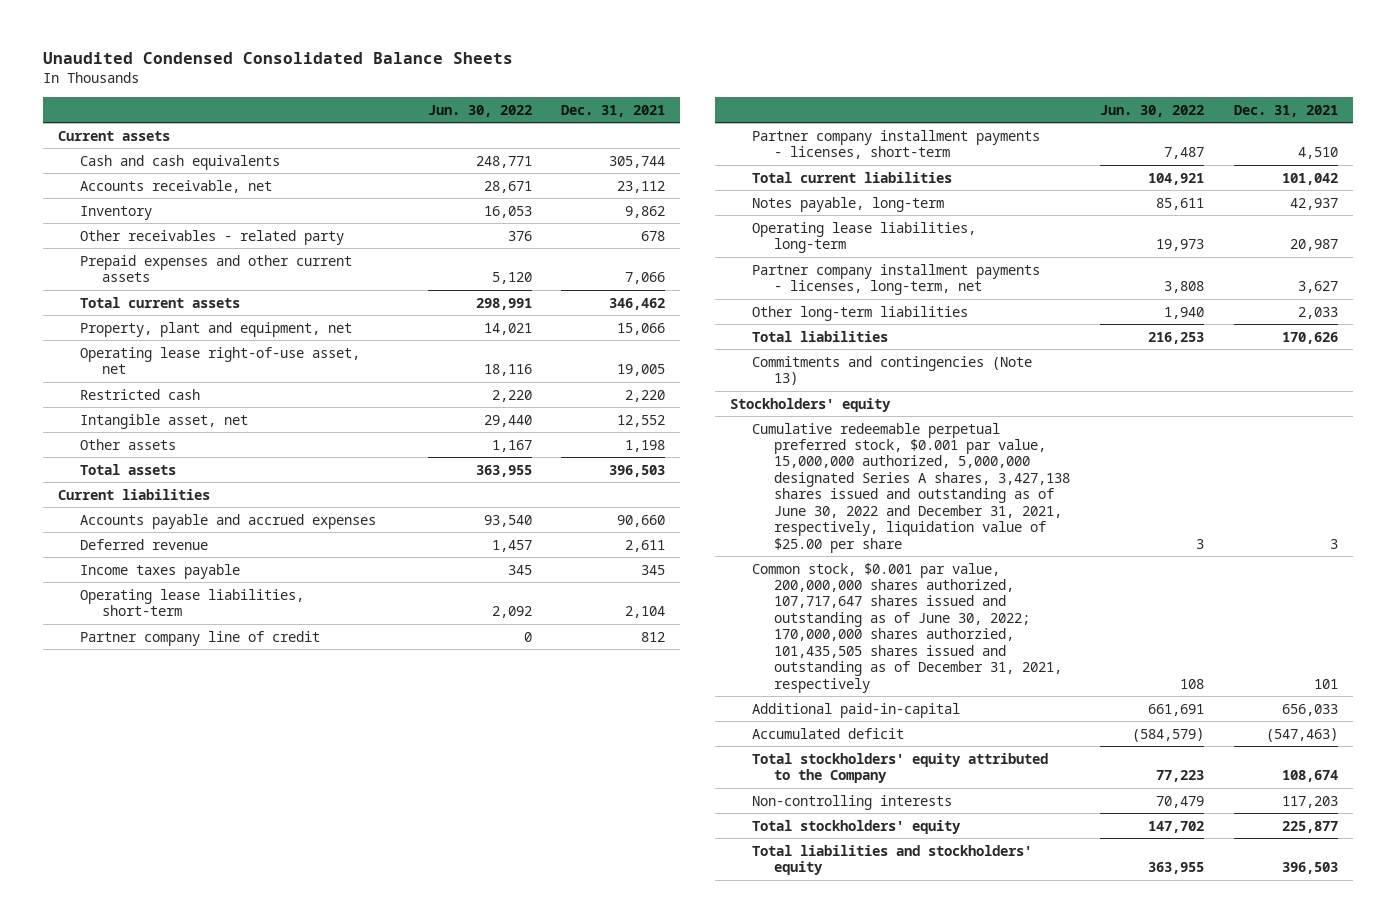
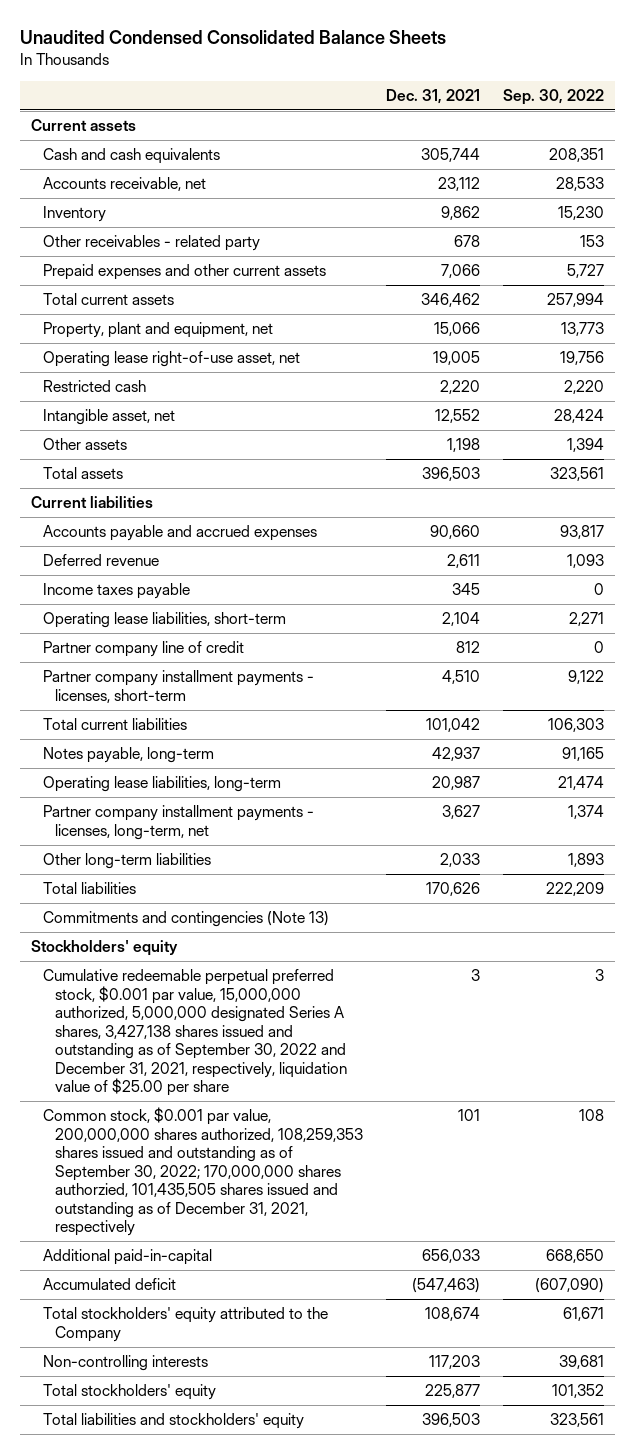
[427,104,532,117] Jun. 30, 2022 -> none
none -> [502,88,604,105] Sep. 30, 2022
[752,422,1071,553] Cumulative redeemable perpetual preferred stock, $0.001 par value, 15,000,000 authorized, 5,000,000 designated Series A shares, 3,427,138 shares issued and outstanding as of June 30, 2022 and December 31, 2021, respectively, liquidation value of $25.00 per share -> [43,969,348,1097] Cumulative redeemable perpetual preferred stock, $0.001 par value, 15,000,000 authorized, 5,000,000 designated Series A shares, 3,427,138 shares issued and outstanding as of September 30, 2022 and December 31, 2021, respectively, liquidation value of $25.00 per share
[752,562,1063,693] Common stock, $0.001 par value, 200,000,000 shares authorized, 107,717,647 shares issued and outstanding as of June 30, 2022; 170,000,000 shares authorzied, 101,435,505 shares issued and outstanding as of December 31, 2021, respectively -> [43,1107,364,1237] Common stock, $0.001 par value, 200,000,000 shares authorized, 108,259,353 shares issued and outstanding as of September 30, 2022; 170,000,000 shares authorzied, 101,435,505 shares issued and outstanding as of December 31, 2021, respectively

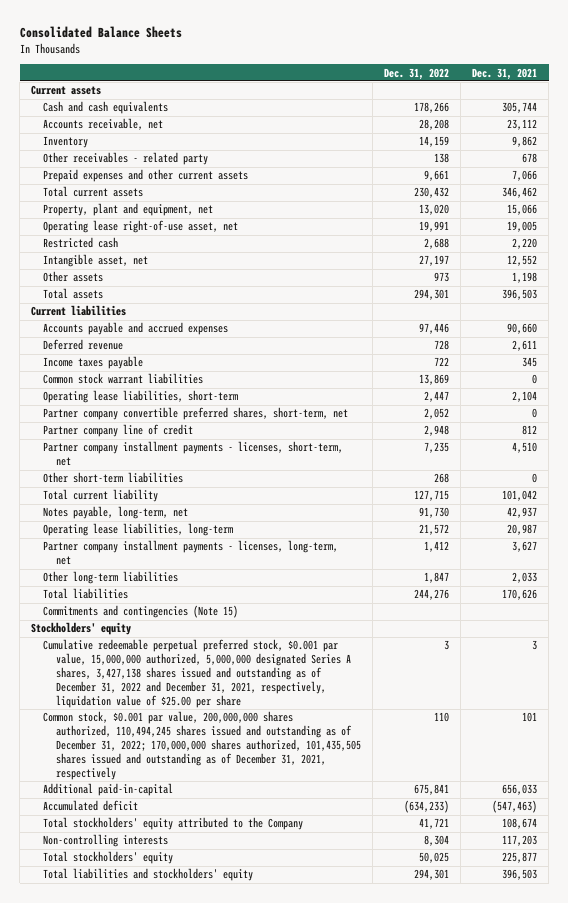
[20,30,447,45] Unaudited Condensed Consolidated Balance Sheets -> [19,26,182,39] Consolidated Balance Sheets
[502,88,604,105] Sep. 30, 2022 -> none
none -> [383,67,449,80] Dec. 31, 2022
none -> [43,373,204,385] Common stock warrant liabilities
none -> [43,407,349,421] Partner company convertible preferred shares, short-term, net
[43,670,315,703] Partner company installment payments - licenses, short-term -> [43,441,344,467] Partner company installment payments - licenses, short-term, net
none -> [43,472,184,484] Other short-term liabilities
[43,718,188,731] Total current liabilities -> [43,489,159,503] Total current liability
[43,747,215,764] Notes payable, long-term -> [43,506,189,520] Notes payable, long-term, net
[43,911,330,928] Commitments and contingencies (Note 13) -> [43,605,239,619] Commitments and contingencies (Note 15)
[43,969,348,1097] Cumulative redeemable perpetual preferred stock, $0.001 par value, 15,000,000 authorized, 5,000,000 designated Series A shares, 3,427,138 shares issued and outstanding as of September 30, 2022 and December 31, 2021, respectively, liquidation value of $25.00 per share -> [43,639,351,708] Cumulative redeemable perpetual preferred stock, $0.001 par value, 15,000,000 authorized, 5,000,000 designated Series A shares, 3,427,138 shares issued and outstanding as of December 31, 2022 and December 31, 2021, respectively, liquidation value of $25.00 per share
[43,1107,364,1237] Common stock, $0.001 par value, 200,000,000 shares authorized, 108,259,353 shares issued and outstanding as of September 30, 2022; 170,000,000 shares authorzied, 101,435,505 shares issued and outstanding as of December 31, 2021, respectively -> [43,711,361,780] Common stock, $0.001 par value, 200,000,000 shares authorized, 110,494,245 shares issued and outstanding as of December 31, 2022; 170,000,000 shares authorized, 101,435,505 shares issued and outstanding as of December 31, 2021, respectively

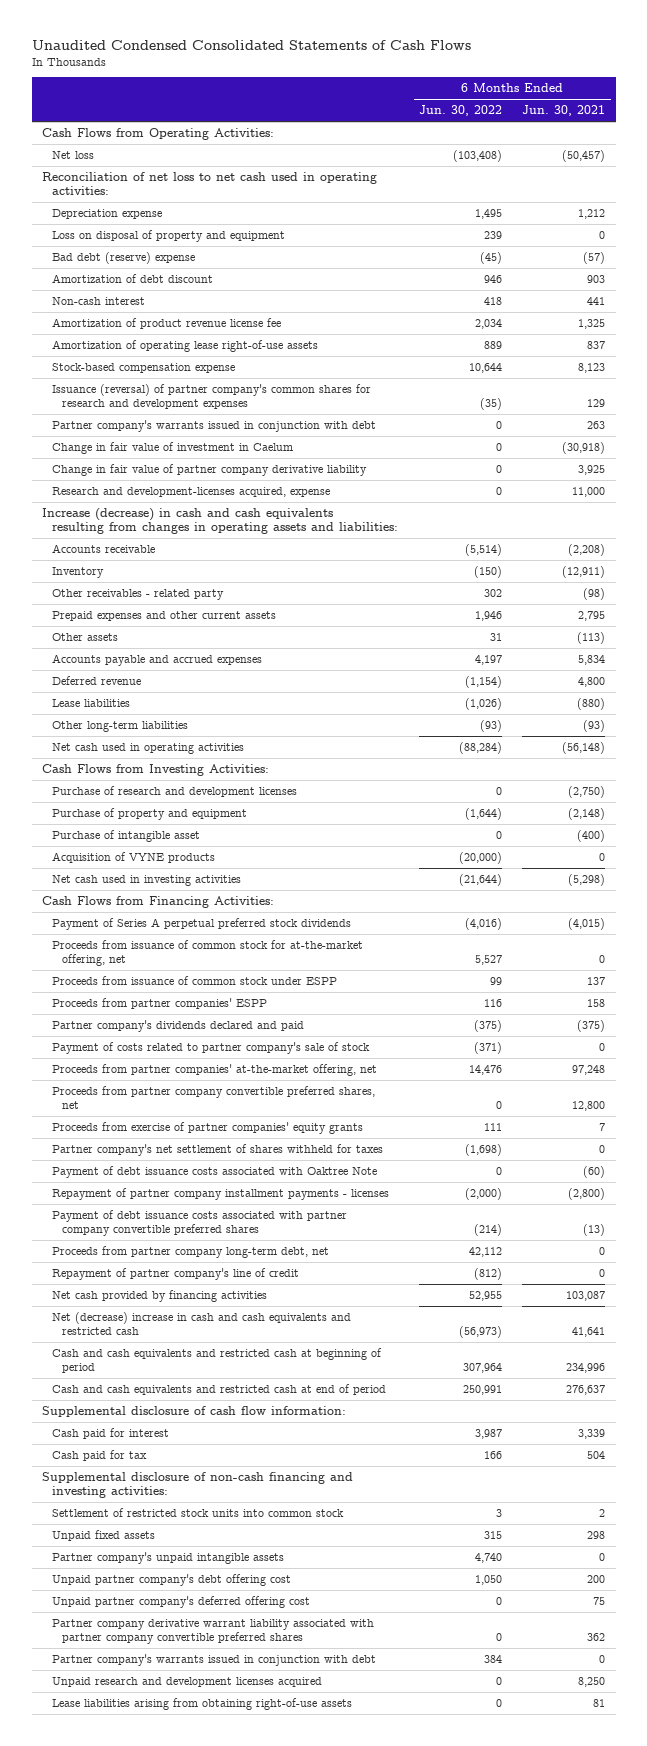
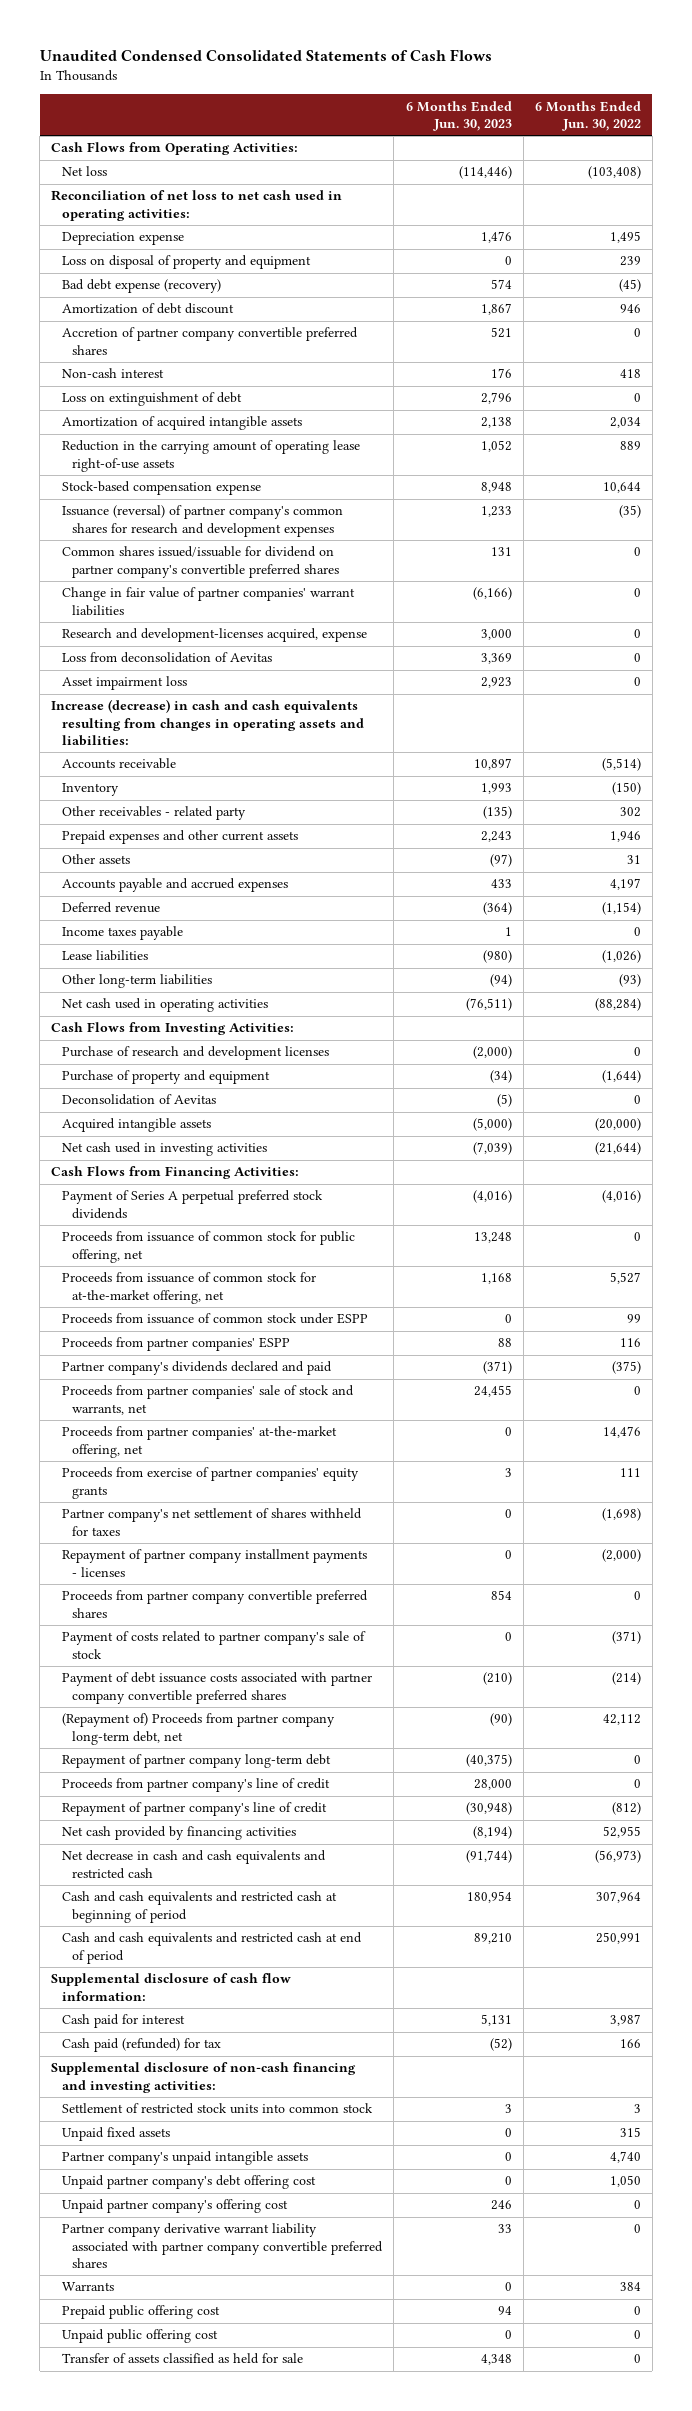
[522,105,606,117] Jun. 30, 2021 -> none
none -> [405,100,512,132] 6 Months Ended Jun. 30, 2023
[52,251,196,264] Bad debt (reserve) expense -> [61,279,221,294] Bad debt expense (recovery)
none -> [61,327,358,355] Accretion of partner company convertible preferred shares
none -> [61,392,242,407] Loss on extinguishment of debt
[52,317,282,329] Amortization of product revenue license fee -> [61,416,302,431] Amortization of acquired intangible assets
[52,339,319,352] Amortization of operating lease right-of-use assets -> [61,440,360,472] Reduction in the carrying amount of operating lease right-of-use assets
[52,419,377,432] Partner company's warrants issued in conjunction with debt -> none
[52,441,294,454] Change in fair value of investment in Caelum -> none
none -> [61,546,340,578] Common shares issued/issuable for dividend on partner company's convertible preferred shares
[52,463,368,476] Change in fair value of partner company derivative liability -> [61,587,355,616] Change in fair value of partner companies' warrant liabilities
none -> [61,652,272,664] Loss from deconsolidation of Aevitas
none -> [61,676,187,691] Asset impairment loss
none -> [61,926,183,941] Income taxes payable
[52,851,216,863] Acquisition of VYNE products -> none
none -> [61,1094,216,1106] Deconsolidation of Aevitas
[52,829,201,842] Purchase of intangible asset -> [61,1118,211,1133] Acquired intangible assets
[495,830,502,839] 0 -> [594,1118,641,1132] (20,000)
none -> [61,1231,355,1263] Proceeds from issuance of common stock for public offering, net
none -> [61,1385,354,1415] Proceeds from partner companies' sale of stock and warrants, net
[52,1085,376,1109] Proceeds from partner company convertible preferred shares, net -> none
[52,1165,378,1178] Payment of debt issuance costs associated with Oaktree Note -> none
none -> [61,1590,368,1618] Proceeds from partner company convertible preferred shares
[52,1041,371,1054] Payment of costs related to partner company's sale of stock -> [61,1631,366,1659] Payment of costs related to partner company's sale of stock
none -> [61,1713,335,1745] (Repayment of) Proceeds from partner company long-term debt, net
none -> [61,1754,331,1769] Repayment of partner company long-term debt
[52,1245,330,1258] Proceeds from partner company long-term debt, net -> [61,1778,330,1793] Proceeds from partner company's line of credit
[468,1246,502,1257] 42,112 -> [633,1779,641,1789] 0
[52,1311,352,1335] Net (decrease) increase in cash and cash equivalents and restricted cash -> [61,1850,326,1879] Net decrease in cash and cash equivalents and restricted cash
[52,1449,148,1461] Cash paid for tax -> [61,2038,221,2053] Cash paid (refunded) for tax
[52,1595,311,1608] Unpaid partner company's deferred offering cost -> [61,2199,288,2214] Unpaid partner company's offering cost
[52,1676,323,1687] Unpaid research and development licenses acquired -> none
[52,1697,353,1710] Lease liabilities arising from obtaining right-of-use assets -> none
[52,1653,377,1666] Partner company's warrants issued in conjunction with debt -> [61,2282,114,2292] Warrants
none -> [61,2305,220,2320] Prepaid public offering cost
none -> [61,2329,218,2344] Unpaid public offering cost
none -> [61,2353,303,2365] Transfer of assets classified as held for sale

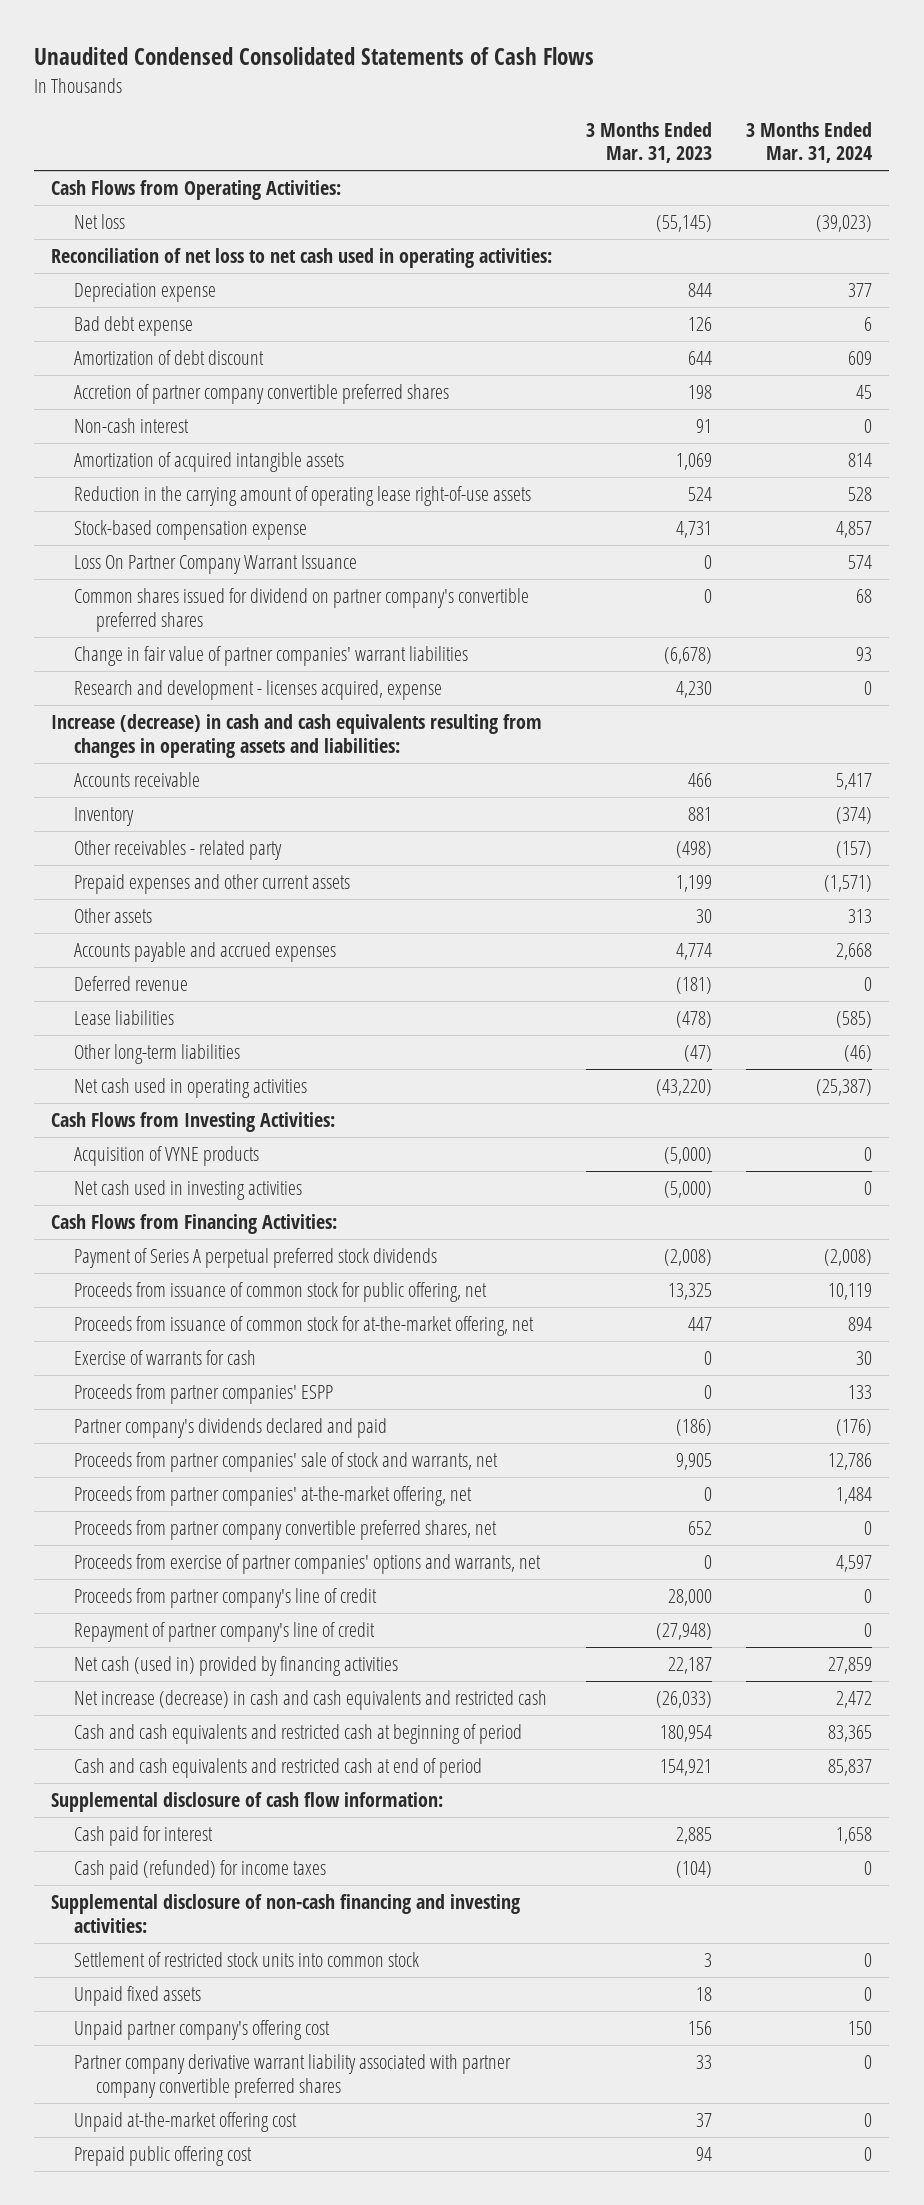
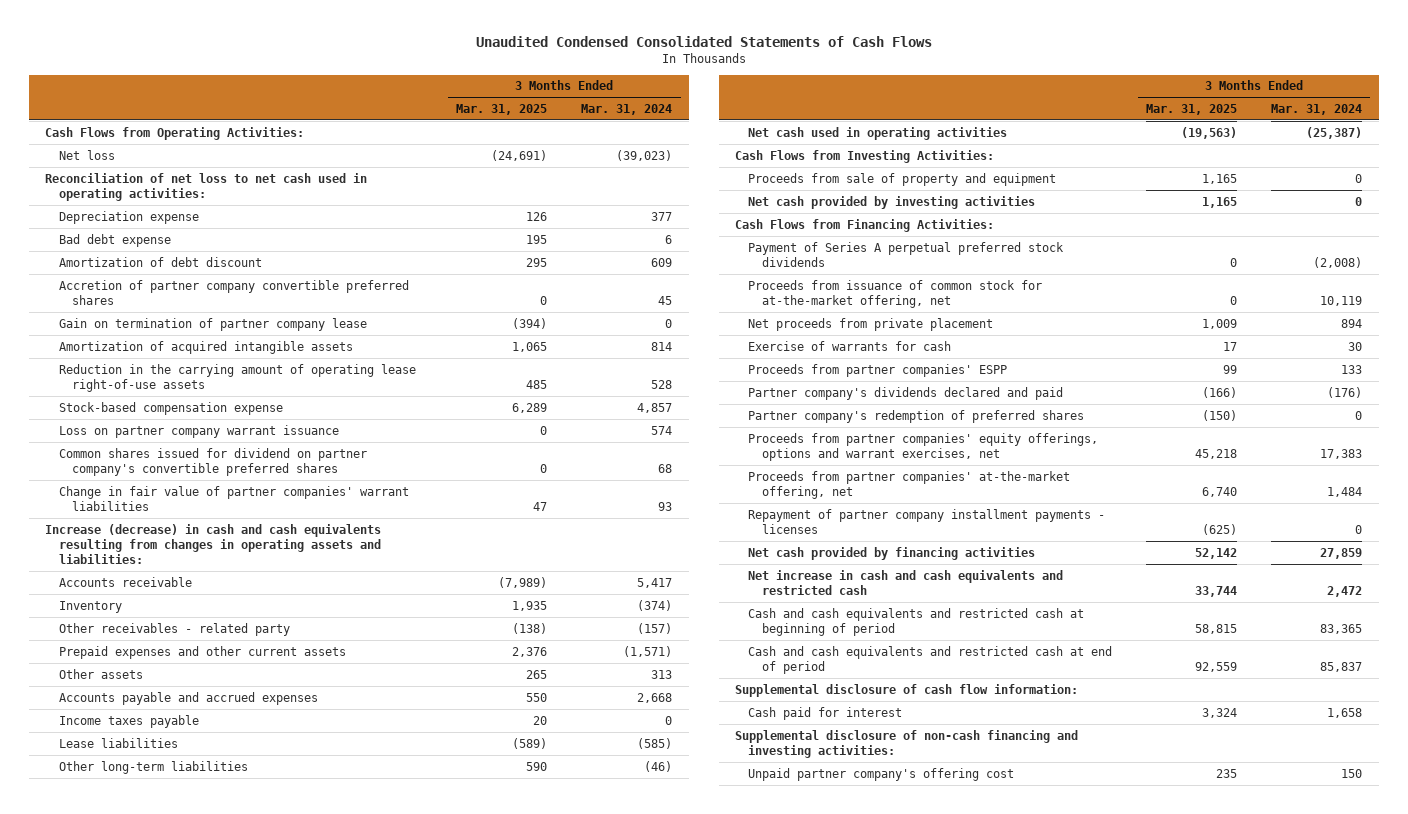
[586,121,713,164] 3 Months Ended Mar. 31, 2023 -> none
none -> [456,103,548,115] Mar. 31, 2025
[73,417,189,433] Non-cash interest -> none
none -> [58,317,367,331] Gain on termination of partner company lease
[73,554,357,574] Loss On Partner Company Warrant Issuance -> [58,424,339,438] Loss on partner company warrant issuance
[73,679,442,700] Research and development - licenses acquired, expense -> none
[73,975,188,991] Deferred revenue -> none
none -> [58,714,199,728] Income taxes payable
[73,1145,259,1166] Acquisition of VYNE products -> none
none -> [748,172,1057,186] Proceeds from sale of property and equipment
[73,1179,302,1200] Net cash used in investing activities -> [748,195,1036,209] Net cash provided by investing activities
[73,1281,487,1302] Proceeds from issuance of common stock for public offering, net -> [748,279,1043,308] Proceeds from issuance of common stock for at-the-market offering, net
[73,1315,534,1336] Proceeds from issuance of common stock for at-the-market offering, net -> [748,317,994,331] Net proceeds from private placement
none -> [748,409,1085,423] Partner company's redemption of preferred shares
[73,1451,498,1472] Proceeds from partner companies' sale of stock and warrants, net -> [748,432,1099,461] Proceeds from partner companies' equity offerings, options and warrant exercises, net
[828,1452,873,1470] 12,786 -> [1320,448,1363,459] 17,383
[73,1519,497,1540] Proceeds from partner company convertible preferred shares, net -> none
[73,1553,541,1574] Proceeds from exercise of partner companies' options and warrants, net -> none
[73,1587,377,1608] Proceeds from partner company's line of credit -> none
[73,1621,375,1642] Repayment of partner company's line of credit -> none
none -> [748,508,1106,534] Repayment of partner company installment payments - licenses
[73,1655,398,1676] Net cash (used in) provided by financing activities -> [748,546,1036,560] Net cash provided by financing activities
[73,1689,547,1710] Net increase (decrease) in cash and cash equivalents and restricted cash -> [748,569,1064,595] Net increase in cash and cash equivalents and restricted cash
[73,1859,326,1880] Cash paid (refunded) for income taxes -> none
[73,1951,419,1967] Settlement of restricted stock units into common stock -> none
[73,1985,201,2006] Unpaid fixed assets -> none
[73,2053,511,2098] Partner company derivative warrant liability associated with partner company convertible preferred shares -> none
[73,2111,297,2132] Unpaid at-the-market offering cost -> none
[73,2145,252,2166] Prepaid public offering cost -> none

